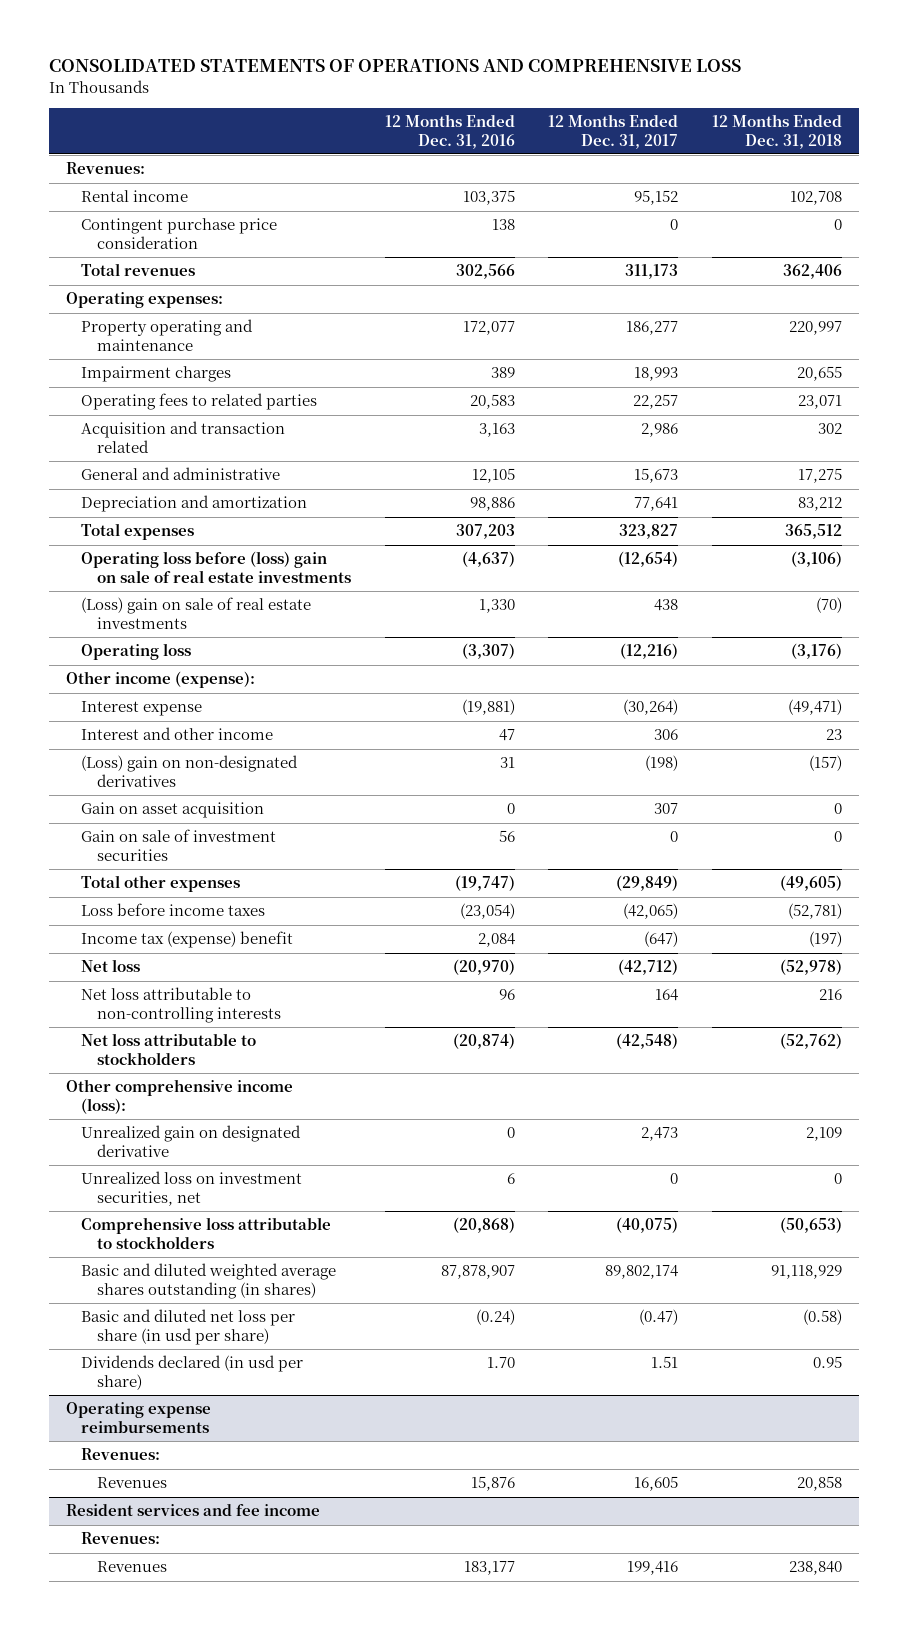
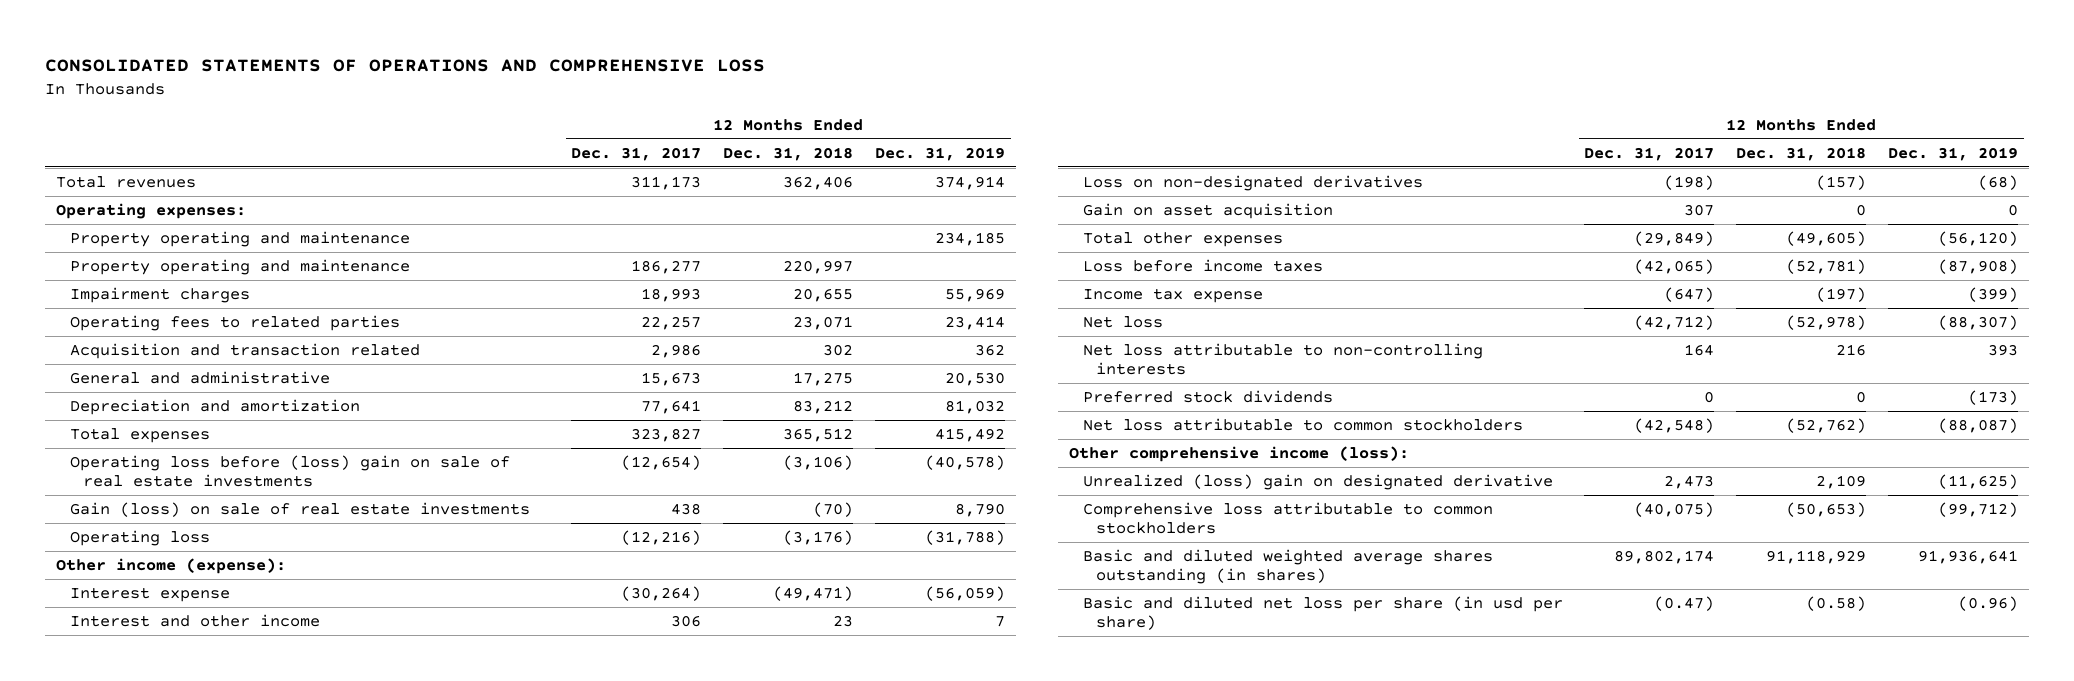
[384,114,515,149] 12 Months Ended Dec. 31, 2016 -> none
none -> [875,146,1006,161] Dec. 31, 2019
[65,162,145,175] Revenues: -> none
[81,190,189,203] Rental income -> none
[81,218,278,249] Contingent purchase price consideration -> none
none -> [69,230,410,247] Property operating and maintenance
[81,597,312,629] (Loss) gain on sale of real estate investments -> [69,501,530,517] Gain (loss) on sale of real estate investments
[81,755,299,787] (Loss) gain on non-designated derivatives -> [1082,174,1423,191] Loss on non-designated derivatives
[81,829,277,861] Gain on sale of investment securities -> none
[81,931,294,949] Income tax (expense) benefit -> [1082,287,1263,303] Income tax expense
none -> [1082,389,1333,403] Preferred stock dividends
[81,1033,257,1065] Net loss attributable to stockholders -> [1082,417,1523,431] Net loss attributable to common stockholders
[81,1171,303,1206] Unrealized loss on investment securities, net -> none
[81,1125,302,1157] Unrealized gain on designated derivative -> [1082,473,1553,490] Unrealized (loss) gain on designated derivative
[81,1217,332,1249] Comprehensive loss attributable to stockholders -> [1082,501,1493,535] Comprehensive loss attributable to common stockholders
[81,1355,304,1390] Dividends declared (in usd per share) -> none
[65,1402,211,1433] Operating expense reimbursements -> none
[81,1448,161,1461] Revenues: -> none
[96,1477,167,1489] Revenues -> none
[65,1504,320,1517] Resident services and fee income -> none
[81,1532,161,1545] Revenues: -> none
[96,1561,167,1573] Revenues -> none

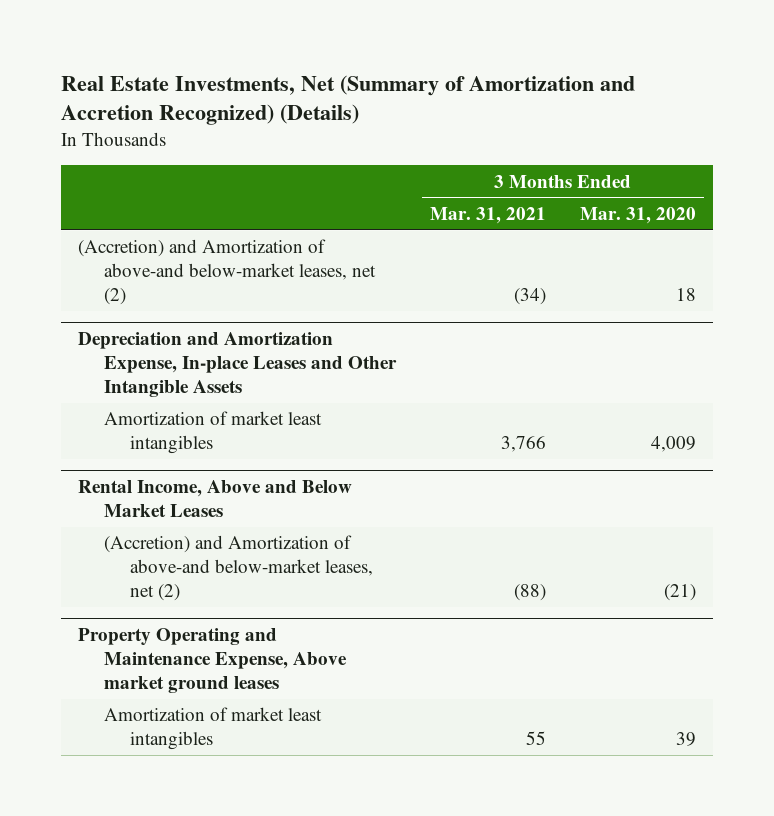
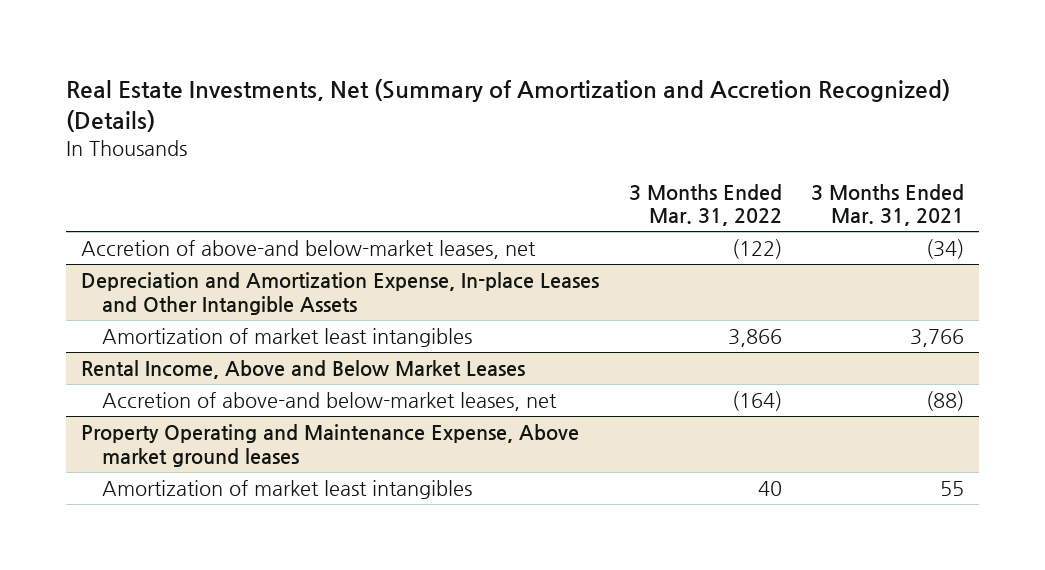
[579,206,696,224] Mar. 31, 2020 -> none
none -> [628,183,782,227] 3 Months Ended Mar. 31, 2022
[78,239,377,305] (Accretion) and Amortization of above-and below-market leases, net (2) -> [80,240,536,260] Accretion of above-and below-market leases, net
[104,535,374,601] (Accretion) and Amortization of above-and below-market leases, net (2) -> [102,392,558,412] Accretion of above-and below-market leases, net

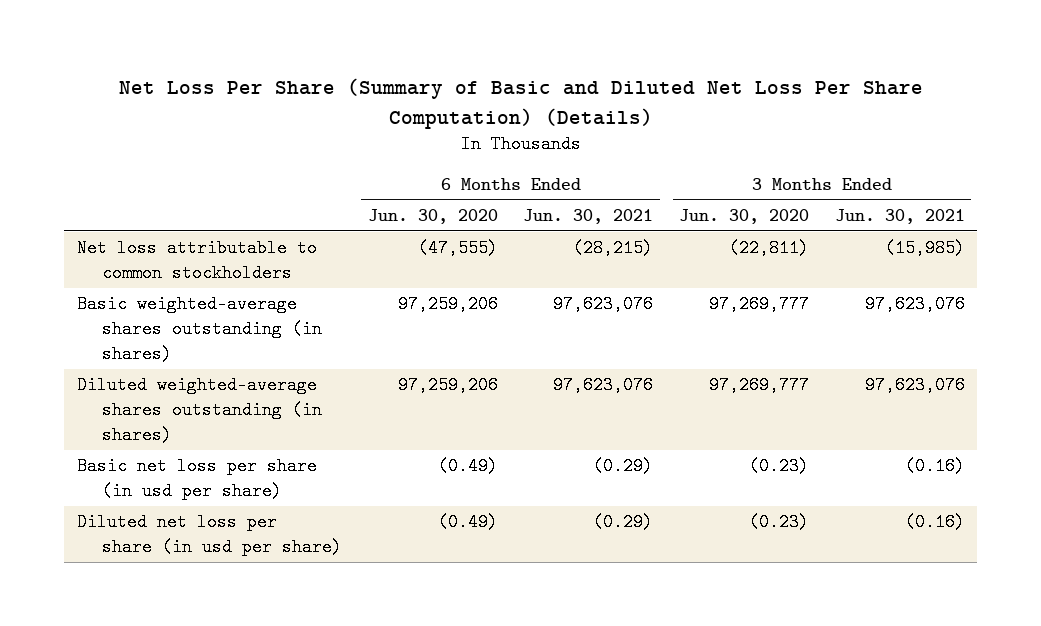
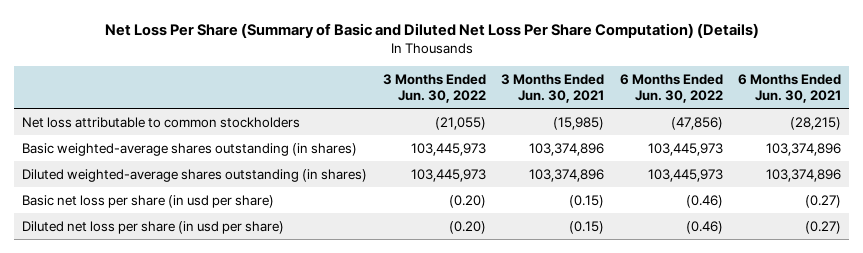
[367,209,498,225] Jun. 30, 2020 -> none
[678,209,809,225] Jun. 30, 2020 -> none
none -> [382,73,486,103] 3 Months Ended Jun. 30, 2022
none -> [619,73,723,103] 6 Months Ended Jun. 30, 2022
[553,295,654,314] 97,623,076 -> [766,142,842,156] 103,374,896
[864,295,965,314] 97,623,076 -> [529,142,605,156] 103,374,896
[553,376,654,395] 97,623,076 -> [766,168,842,182] 103,374,896
[864,376,965,395] 97,623,076 -> [529,168,605,182] 103,374,896
[593,457,654,476] (0.29) -> [805,194,842,208] (0.27)
[904,457,965,476] (0.16) -> [569,194,605,208] (0.15)
[593,513,654,532] (0.29) -> [805,220,842,234] (0.27)
[904,513,965,532] (0.16) -> [569,220,605,234] (0.15)

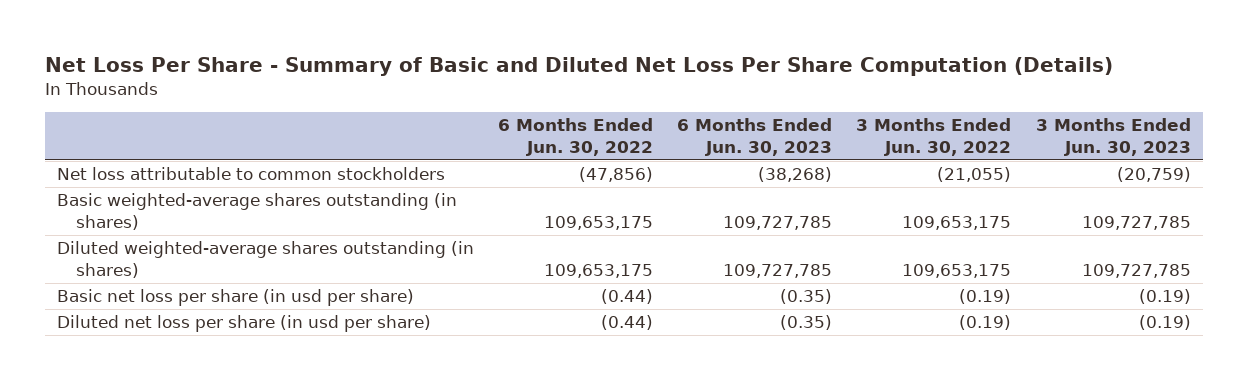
[104,22,759,38] Net Loss Per Share (Summary of Basic and Diluted Net Loss Per Share Computation) (Details) -> [44,56,1113,76] Net Loss Per Share - Summary of Basic and Diluted Net Loss Per Share Computation (Details)
[501,73,605,103] 3 Months Ended Jun. 30, 2021 -> none
[738,73,842,103] 6 Months Ended Jun. 30, 2021 -> none
none -> [677,118,833,156] 6 Months Ended Jun. 30, 2023
none -> [1035,118,1191,156] 3 Months Ended Jun. 30, 2023
[410,142,486,156] 103,445,973 -> [902,215,1012,230] 109,653,175
[647,142,723,156] 103,445,973 -> [544,215,654,230] 109,653,175
[410,168,486,182] 103,445,973 -> [902,263,1012,278] 109,653,175
[647,168,723,182] 103,445,973 -> [544,263,654,278] 109,653,175
[448,194,486,208] (0.20) -> [959,289,1012,305] (0.19)
[685,194,723,208] (0.46) -> [601,289,654,305] (0.44)
[448,220,486,234] (0.20) -> [959,315,1012,331] (0.19)
[685,220,723,234] (0.46) -> [601,315,654,331] (0.44)

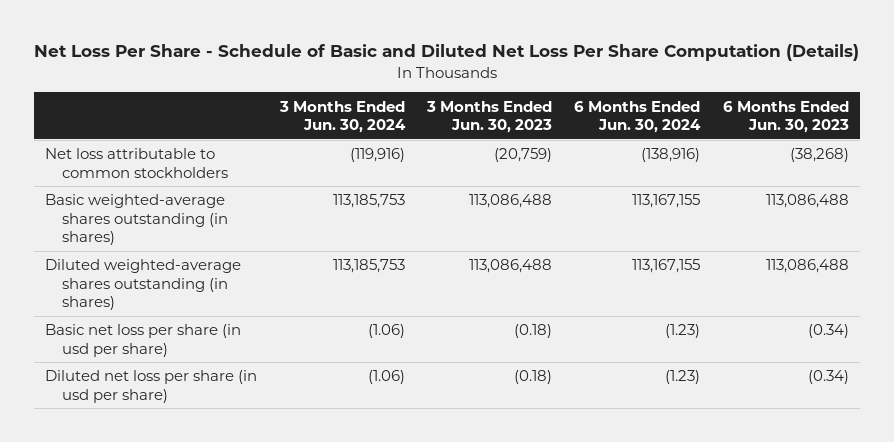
[44,56,1113,76] Net Loss Per Share - Summary of Basic and Diluted Net Loss Per Share Computation (Details) -> [33,44,859,62] Net Loss Per Share - Schedule of Basic and Diluted Net Loss Per Share Computation (Details)
[498,118,654,156] 6 Months Ended Jun. 30, 2022 -> none
[856,118,1012,156] 3 Months Ended Jun. 30, 2022 -> none
none -> [278,100,406,133] 3 Months Ended Jun. 30, 2024
none -> [574,100,702,133] 6 Months Ended Jun. 30, 2024
[723,215,833,230] 109,727,785 -> [765,194,849,209] 113,086,488
[1081,215,1191,230] 109,727,785 -> [468,194,552,209] 113,086,488
[723,263,833,278] 109,727,785 -> [765,259,849,274] 113,086,488
[1081,263,1191,278] 109,727,785 -> [468,259,552,274] 113,086,488
[780,289,833,305] (0.35) -> [807,324,849,339] (0.34)
[1138,289,1191,305] (0.19) -> [513,324,552,339] (0.18)
[780,315,833,331] (0.35) -> [807,370,849,385] (0.34)
[1138,315,1191,331] (0.19) -> [513,370,552,385] (0.18)

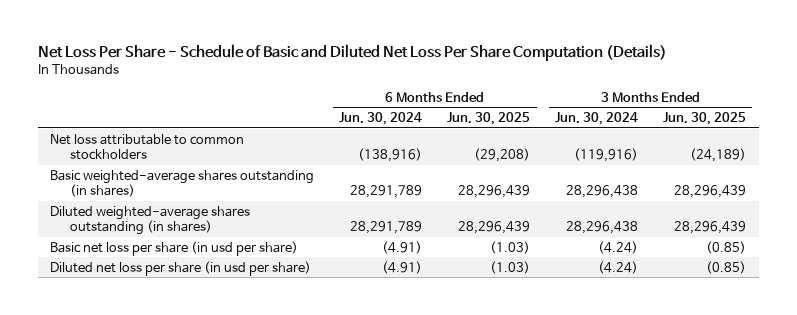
[425,100,552,133] 3 Months Ended Jun. 30, 2023 -> none
[722,100,849,133] 6 Months Ended Jun. 30, 2023 -> none
none -> [447,112,531,126] Jun. 30, 2025
none -> [663,112,747,126] Jun. 30, 2025
[332,194,405,209] 113,185,753 -> [566,185,639,199] 28,296,438
[632,194,701,209] 113,167,155 -> [350,185,423,199] 28,291,789
[332,259,405,274] 113,185,753 -> [566,221,639,235] 28,296,438
[632,259,701,274] 113,167,155 -> [350,221,423,235] 28,291,789
[367,324,405,339] (1.06) -> [598,240,639,254] (4.24)
[665,324,701,339] (1.23) -> [382,240,423,254] (4.91)
[367,370,405,385] (1.06) -> [598,260,639,274] (4.24)
[665,370,701,385] (1.23) -> [382,260,423,274] (4.91)

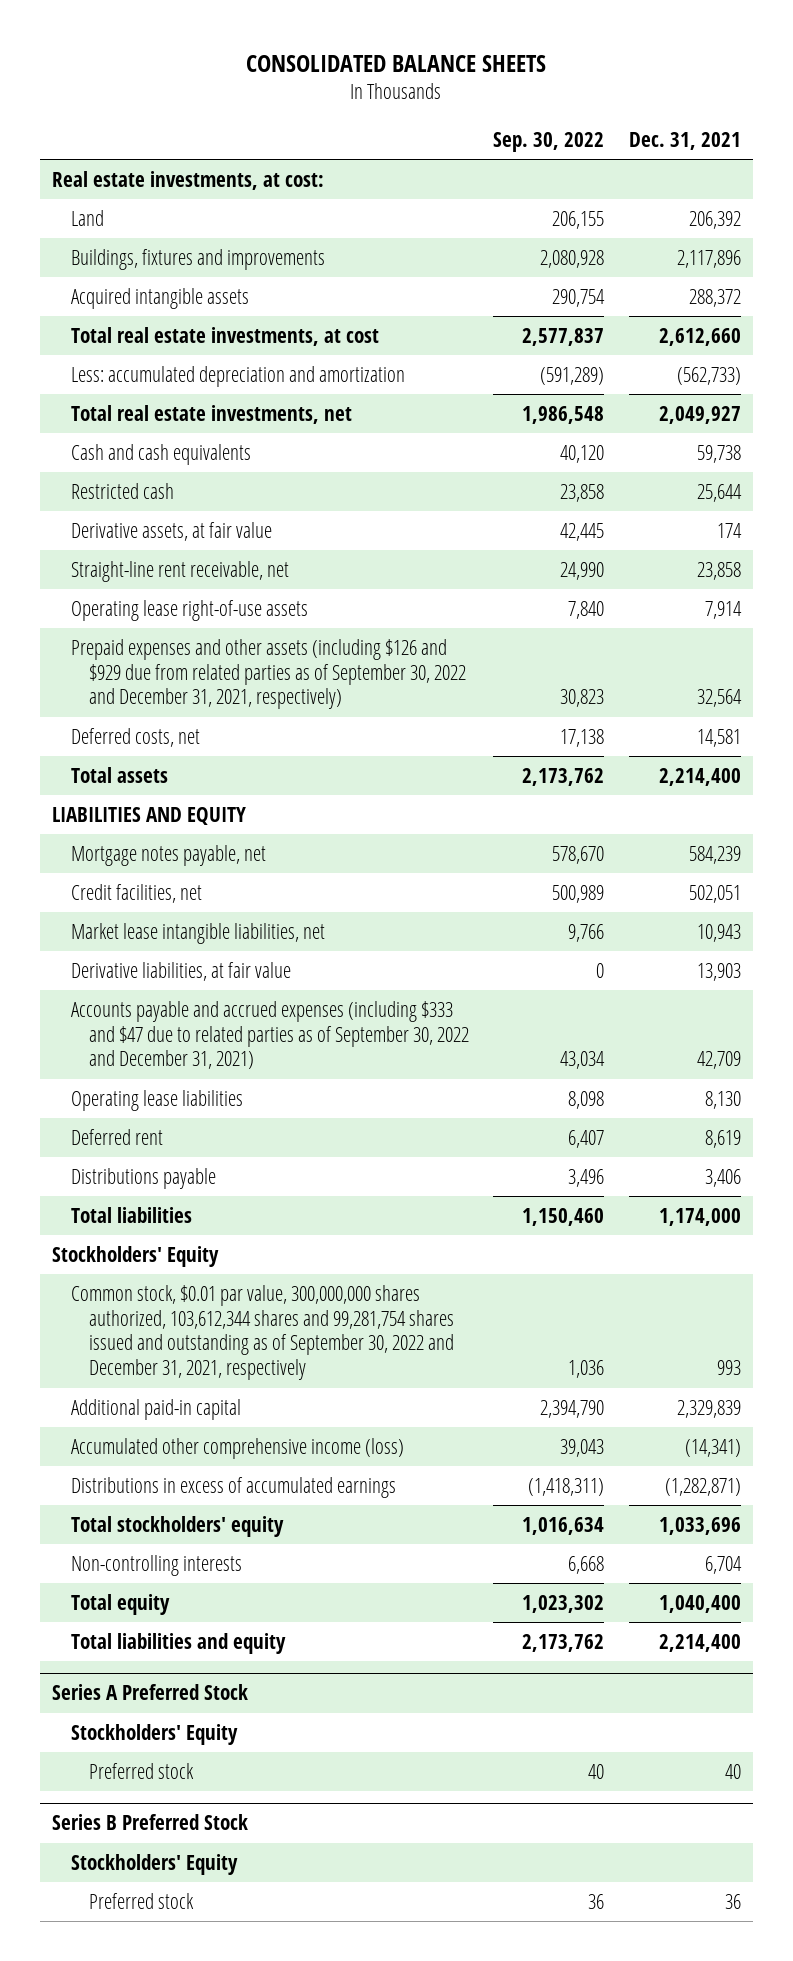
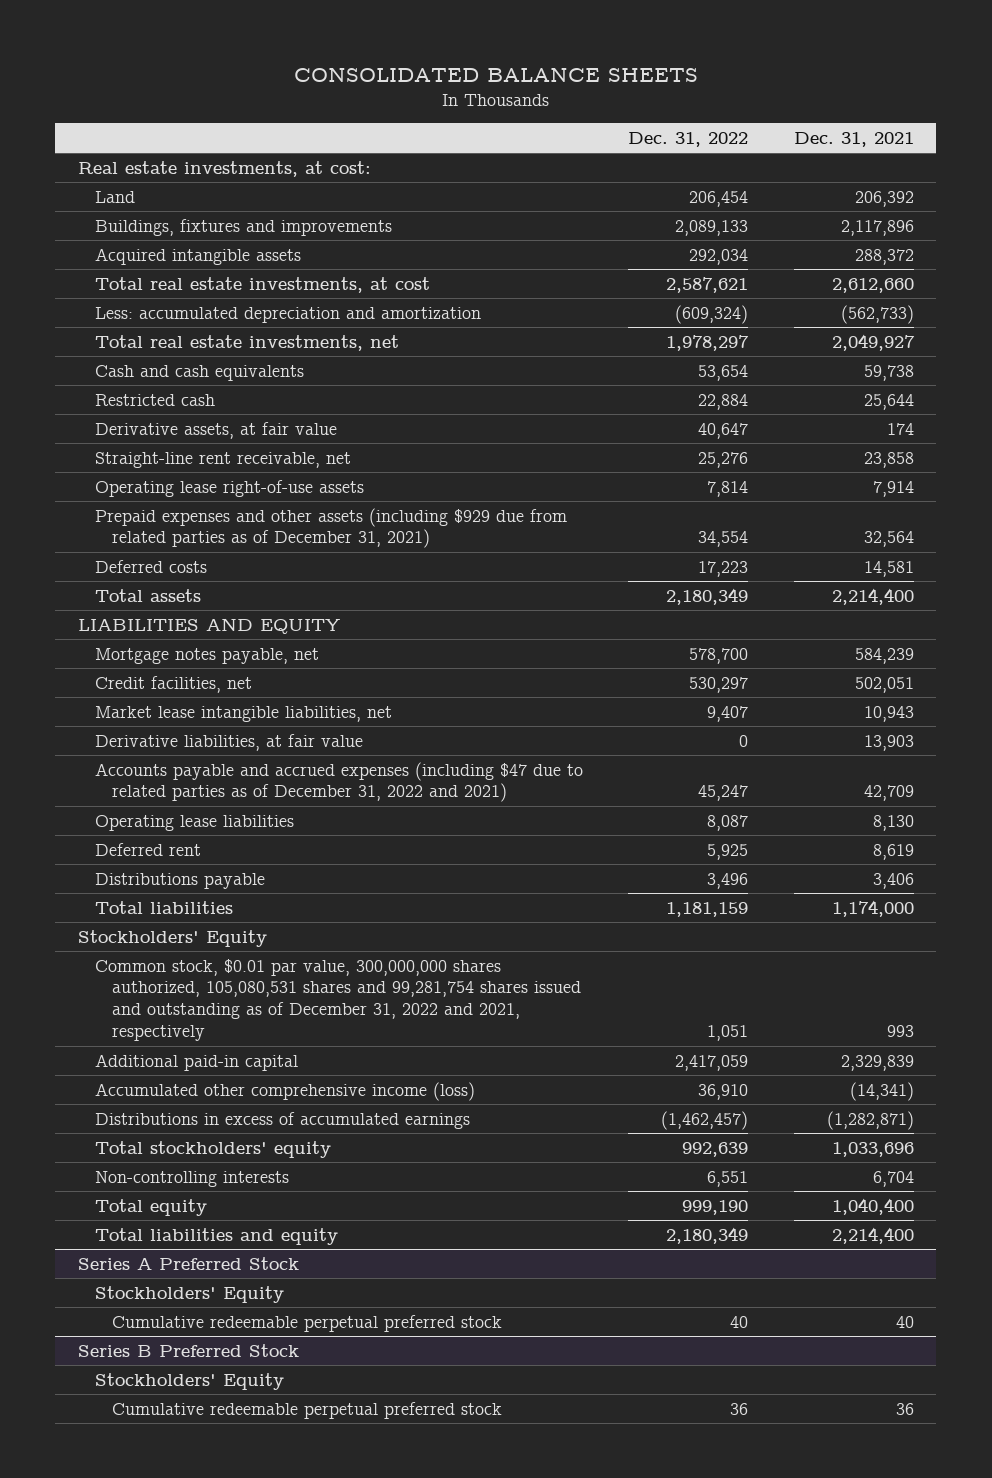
[493,131,605,152] Sep. 30, 2022 -> none
none -> [628,131,749,147] Dec. 31, 2022
[70,638,467,710] Prepaid expenses and other assets (including $126 and $929 due from related parties as of September 30, 2022 and December 31, 2021, respectively) -> [94,507,567,549] Prepaid expenses and other assets (including $929 due from related parties as of December 31, 2021)
[70,727,200,747] Deferred costs, net -> [94,559,207,573] Deferred costs
[70,1000,470,1070] Accounts payable and accrued expenses (including $333 and $47 due to related parties as of September 30, 2022 and December 31, 2021) -> [94,761,583,803] Accounts payable and accrued expenses (including $47 due to related parties as of December 31, 2022 and 2021)
[70,1284,455,1381] Common stock, $0.01 par value, 300,000,000 shares authorized, 103,612,344 shares and 99,281,754 shares issued and outstanding as of September 30, 2022 and December 31, 2021, respectively -> [94,958,581,1042] Common stock, $0.01 par value, 300,000,000 shares authorized, 105,080,531 shares and 99,281,754 shares issued and outstanding as of December 31, 2022 and 2021, respectively
[89,1762,195,1779] Preferred stock -> [111,1314,502,1332] Cumulative redeemable perpetual preferred stock
[89,1892,195,1909] Preferred stock -> [111,1401,502,1419] Cumulative redeemable perpetual preferred stock

